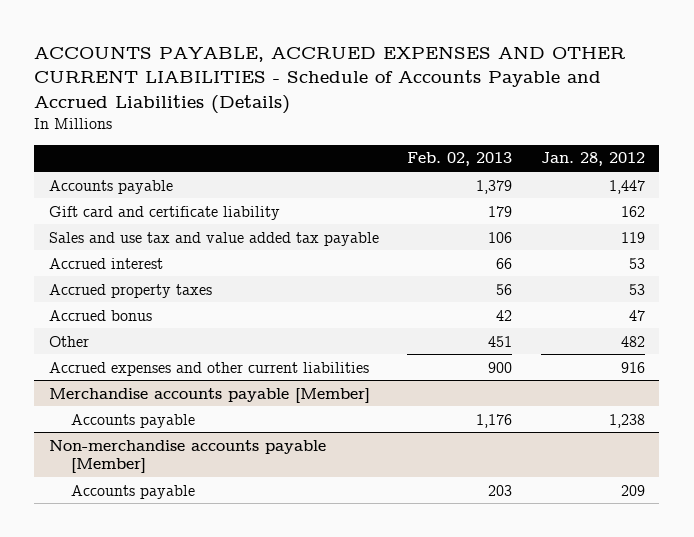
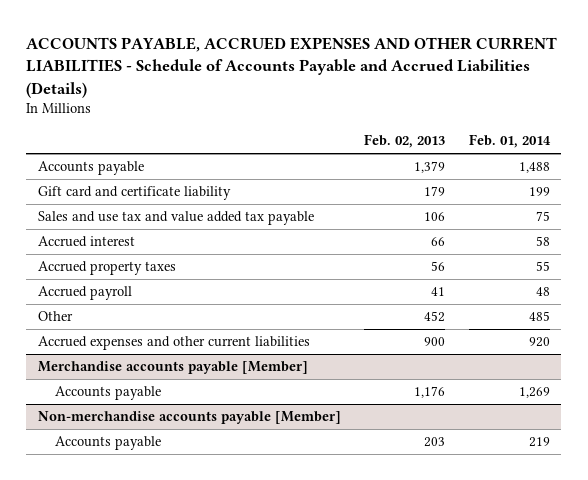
[541,152,646,167] Jan. 28, 2012 -> none
none -> [468,134,551,149] Feb. 01, 2014
[48,309,152,321] Accrued bonus -> none
none -> [37,286,132,301] Accrued payroll
[488,335,513,347] 451 -> [424,311,446,323] 452

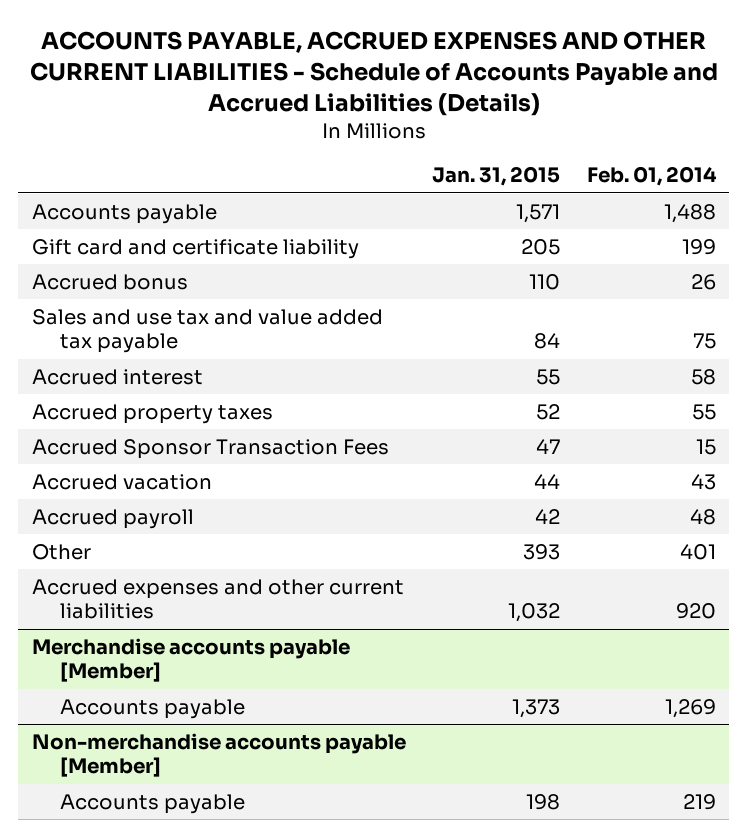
[364,134,446,149] Feb. 02, 2013 -> none
none -> [432,166,561,187] Jan. 31, 2015
none -> [31,273,188,290] Accrued bonus
none -> [31,438,389,459] Accrued Sponsor Transaction Fees
none -> [31,473,212,490] Accrued vacation
[528,311,550,322] 485 -> [679,543,716,560] 401

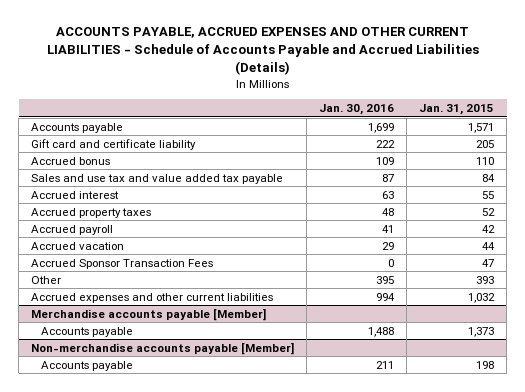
[586,166,717,187] Feb. 01, 2014 -> none
none -> [319,104,395,116] Jan. 30, 2016
[31,473,212,490] Accrued vacation -> [31,241,125,250] Accrued vacation
[31,438,389,459] Accrued Sponsor Transaction Fees -> [31,258,214,269] Accrued Sponsor Transaction Fees

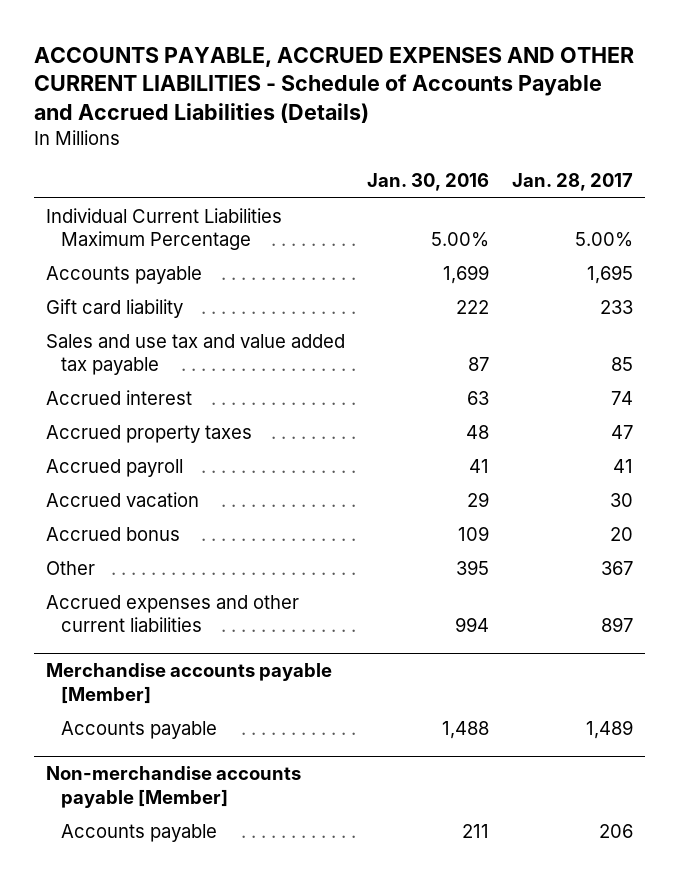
[419,104,495,116] Jan. 31, 2015 -> none
none -> [512,173,634,192] Jan. 28, 2017
none -> [45,207,282,251] Individual Current Liabilities Maximum Percentage
[31,138,197,150] Gift card and certificate liability -> [45,298,183,318] Gift card liability
[31,258,214,269] Accrued Sponsor Transaction Fees -> none
[31,156,111,165] Accrued bonus -> [45,526,180,541] Accrued bonus

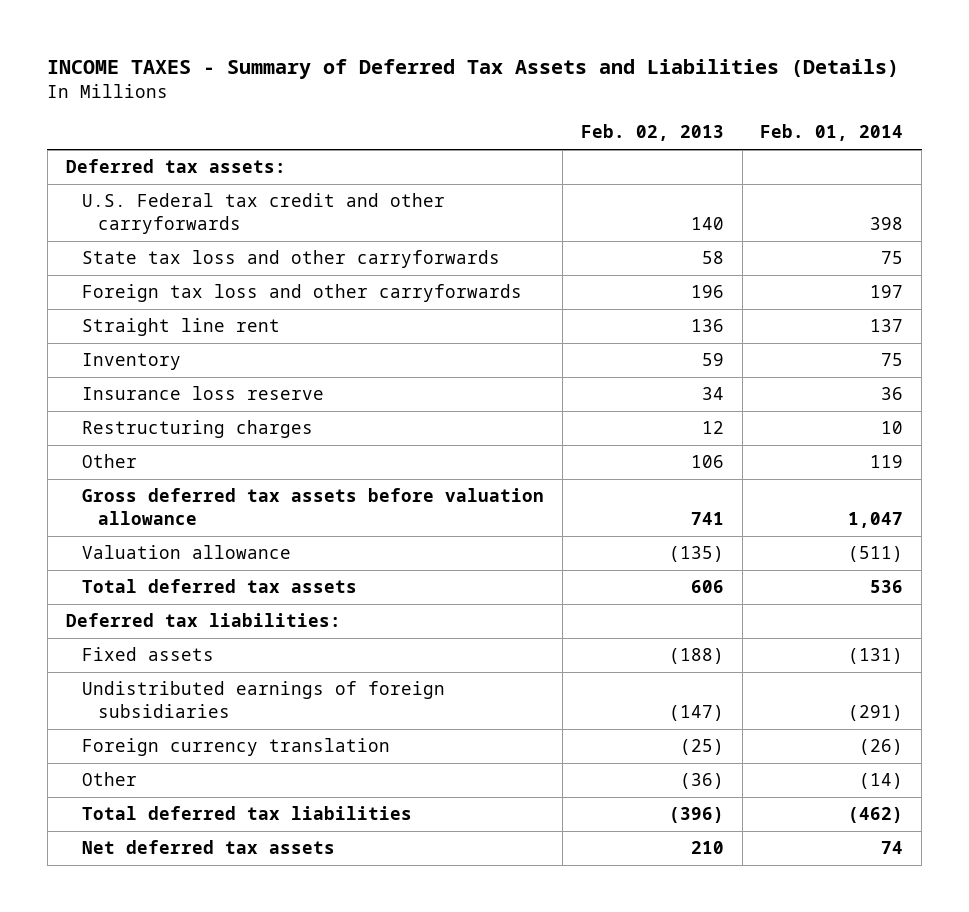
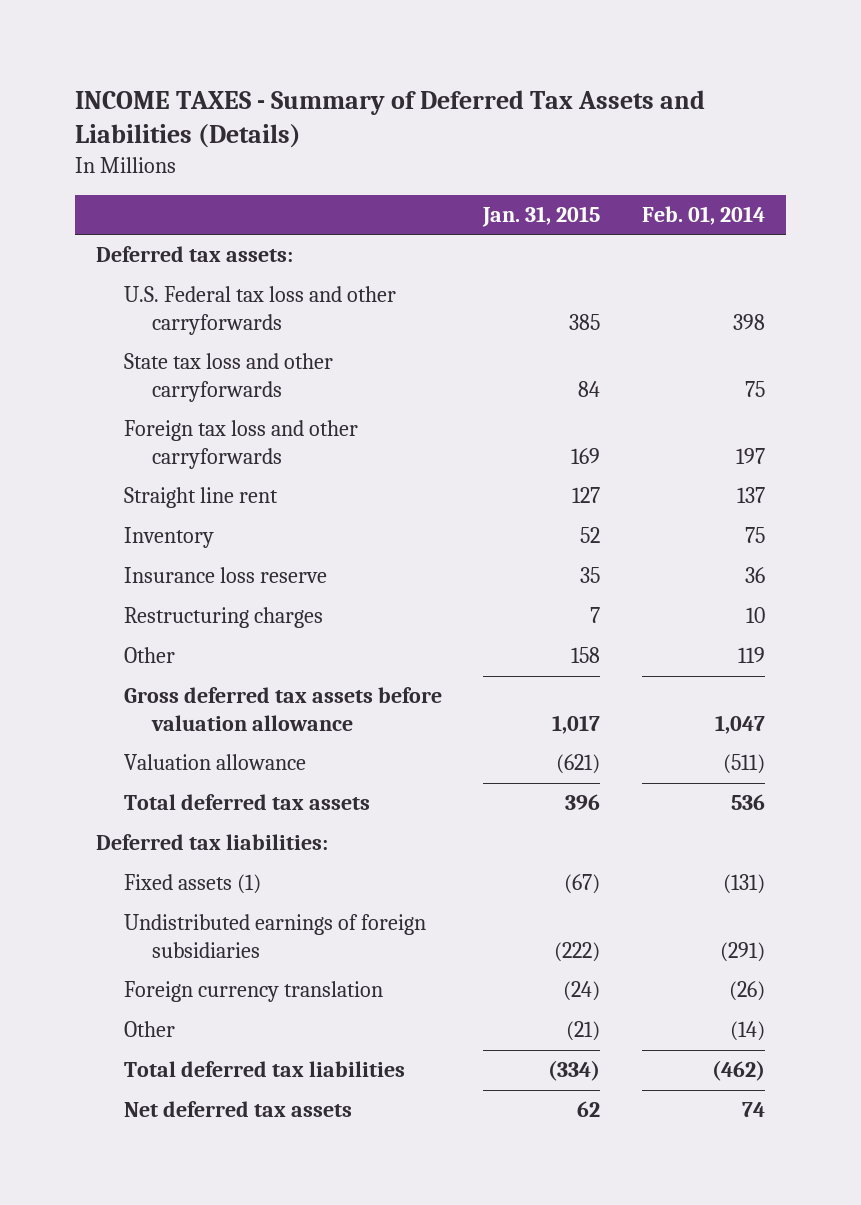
[580,124,724,142] Feb. 02, 2013 -> none
none -> [482,206,601,228] Jan. 31, 2015
[81,193,445,234] U.S. Federal tax credit and other carryforwards -> [123,286,396,335] U.S. Federal tax loss and other carryforwards
[81,647,214,662] Fixed assets -> [123,874,261,895] Fixed assets (1)

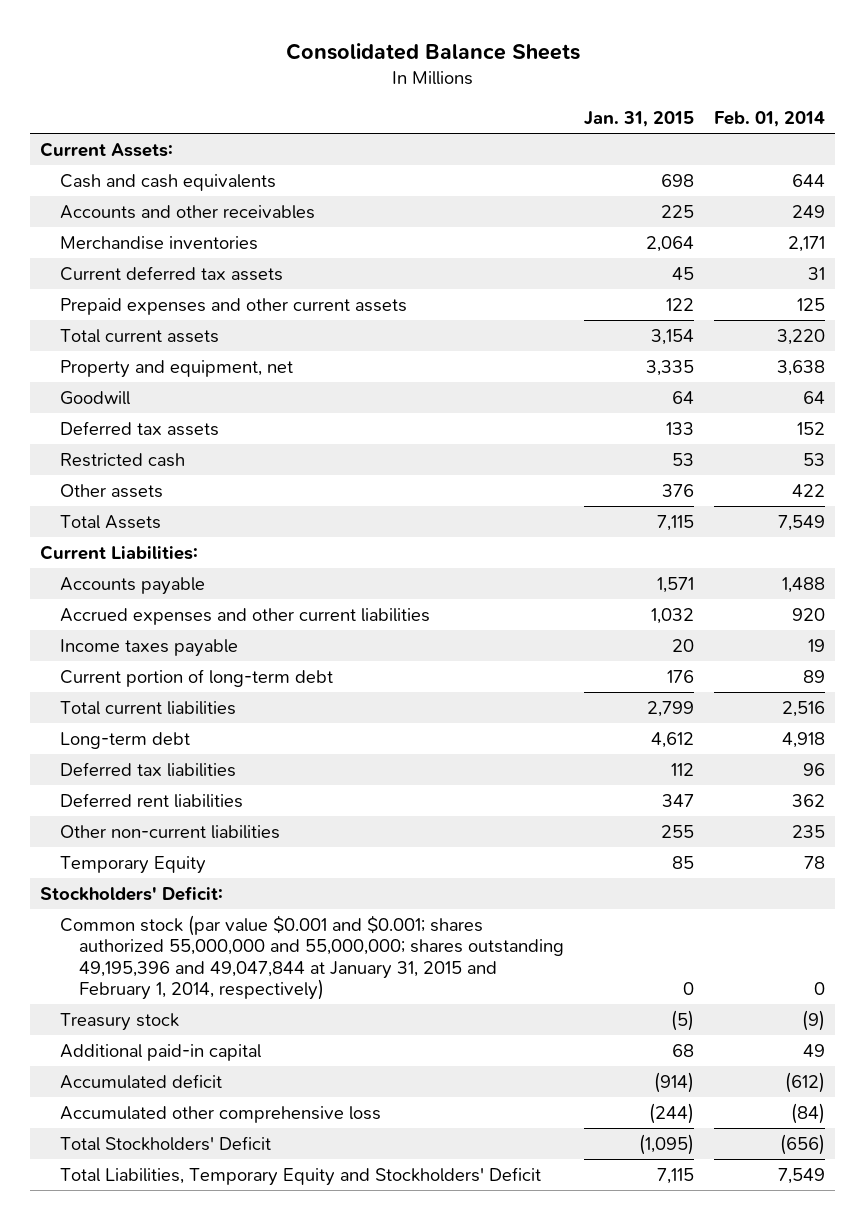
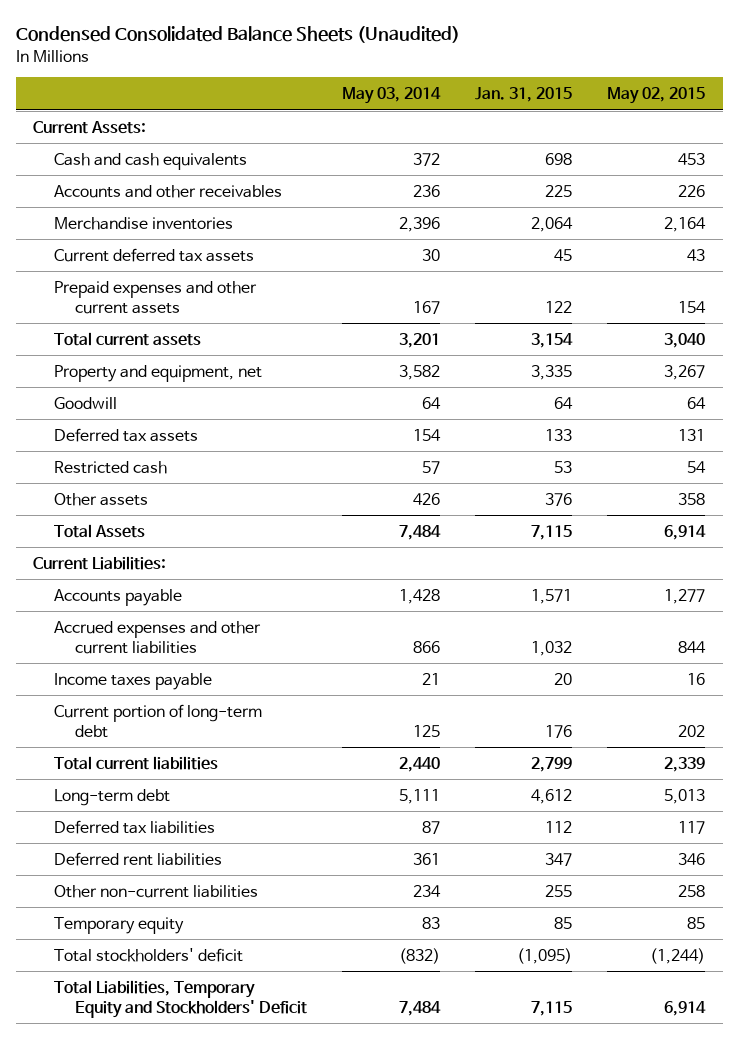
[285,42,580,60] Consolidated Balance Sheets -> [15,26,460,44] Condensed Consolidated Balance Sheets (Unaudited)
[714,110,826,127] Feb. 01, 2014 -> none
none -> [341,87,441,105] May 03, 2014
none -> [607,87,706,105] May 02, 2015
[40,885,224,901] Stockholders' Deficit: -> none
[59,914,565,1001] Common stock (par value $0.001 and $0.001; shares authorized 55,000,000 and 55,000,000; shares outstanding 49,195,396 and 49,047,844 at January 31, 2015 and February 1, 2014, respectively) -> none
[59,1012,179,1031] Treasury stock -> none
[59,1043,261,1061] Additional paid-in capital -> none
[59,1073,222,1089] Accumulated deficit -> none
[59,1105,381,1123] Accumulated other comprehensive loss -> none
[59,855,206,874] Temporary Equity -> [54,916,185,934] Temporary equity
[59,1135,271,1151] Total Stockholders' Deficit -> [54,947,244,962] Total stockholders' deficit

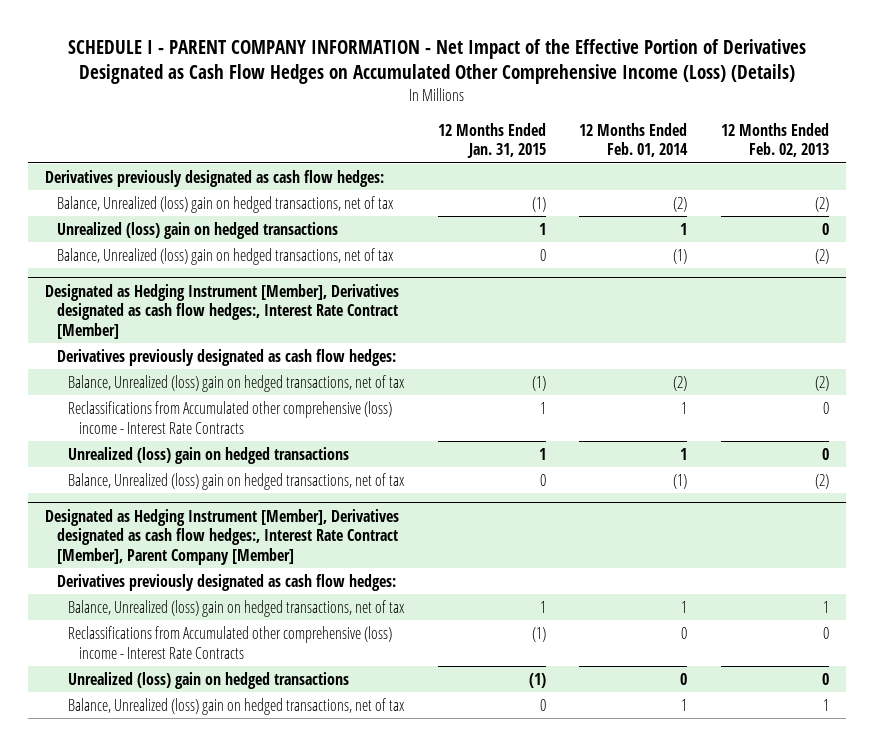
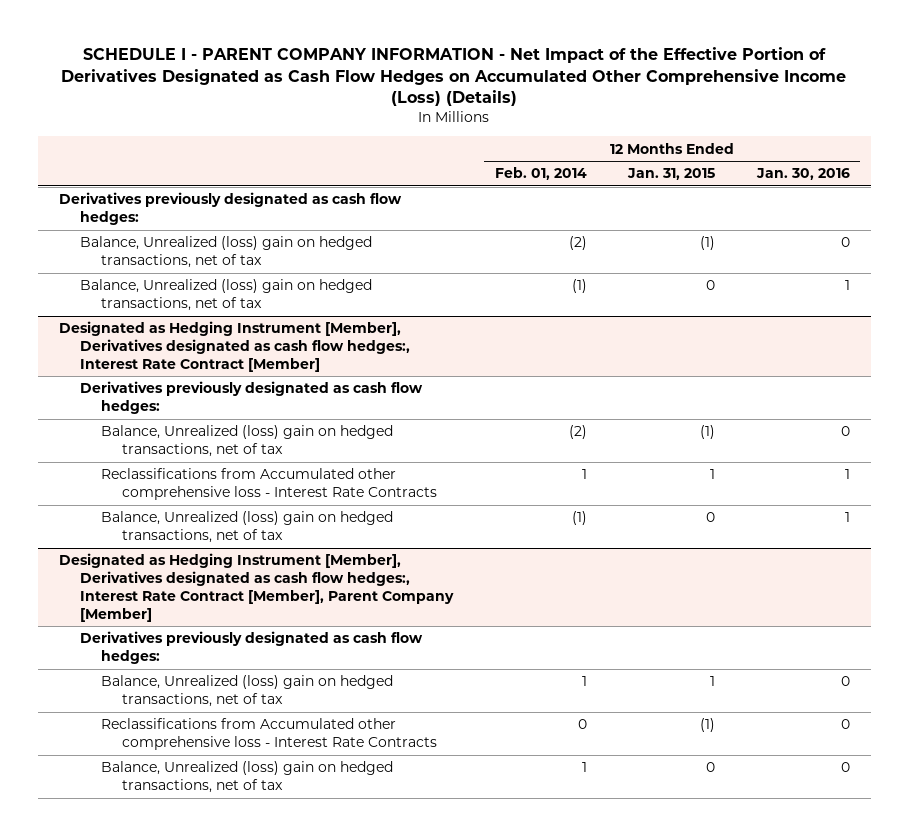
[720,122,829,158] 12 Months Ended Feb. 02, 2013 -> none
none -> [755,168,850,181] Jan. 30, 2016
[56,221,338,239] Unrealized (loss) gain on hedged transactions -> none
[67,446,349,464] Unrealized (loss) gain on hedged transactions -> none
[67,400,392,434] Reclassifications from Accumulated other comprehensive (loss) income - Interest Rate Contracts -> [100,468,437,501] Reclassifications from Accumulated other comprehensive loss - Interest Rate Contracts
[67,671,349,689] Unrealized (loss) gain on hedged transactions -> none
[67,625,392,659] Reclassifications from Accumulated other comprehensive (loss) income - Interest Rate Contracts -> [100,718,437,751] Reclassifications from Accumulated other comprehensive loss - Interest Rate Contracts

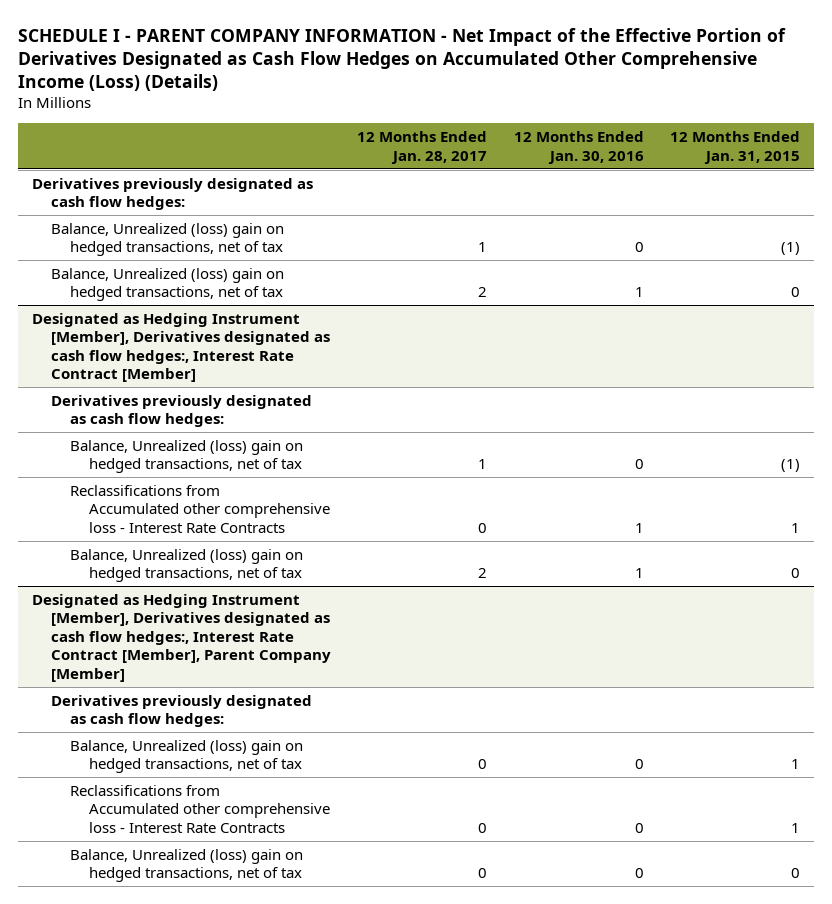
[494,167,587,181] Feb. 01, 2014 -> none
none -> [357,131,488,164] 12 Months Ended Jan. 28, 2017
[700,718,716,733] (1) -> [791,822,801,833] 1

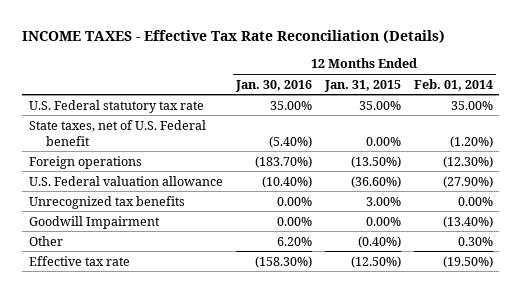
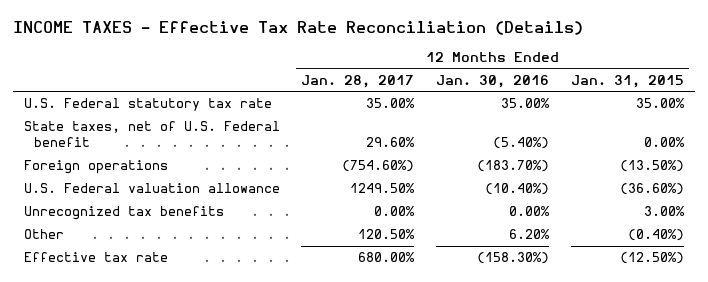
[413,78,493,91] Feb. 01, 2014 -> none
none -> [301,74,415,88] Jan. 28, 2017
[28,215,160,229] Goodwill Impairment -> none

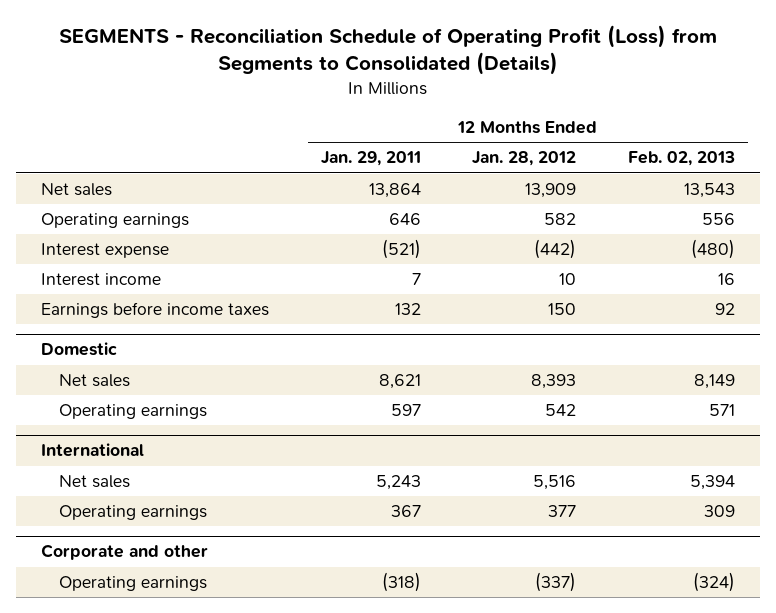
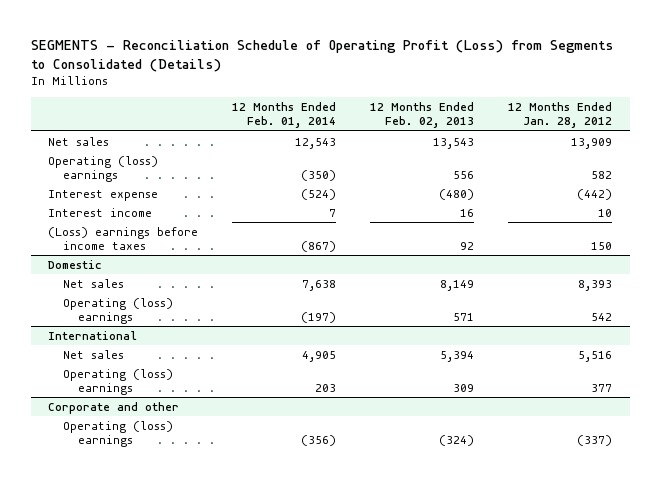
[320,151,421,167] Jan. 29, 2011 -> none
none -> [231,101,336,129] 12 Months Ended Feb. 01, 2014
[41,213,190,229] Operating earnings -> [47,155,158,183] Operating (loss) earnings
[41,302,270,319] Earnings before income taxes -> [47,226,198,251] (Loss) earnings before income taxes
[58,404,207,420] Operating earnings -> [62,297,173,325] Operating (loss) earnings
[58,505,207,521] Operating earnings -> [62,368,173,396] Operating (loss) earnings
[58,576,207,592] Operating earnings -> [62,420,173,448] Operating (loss) earnings

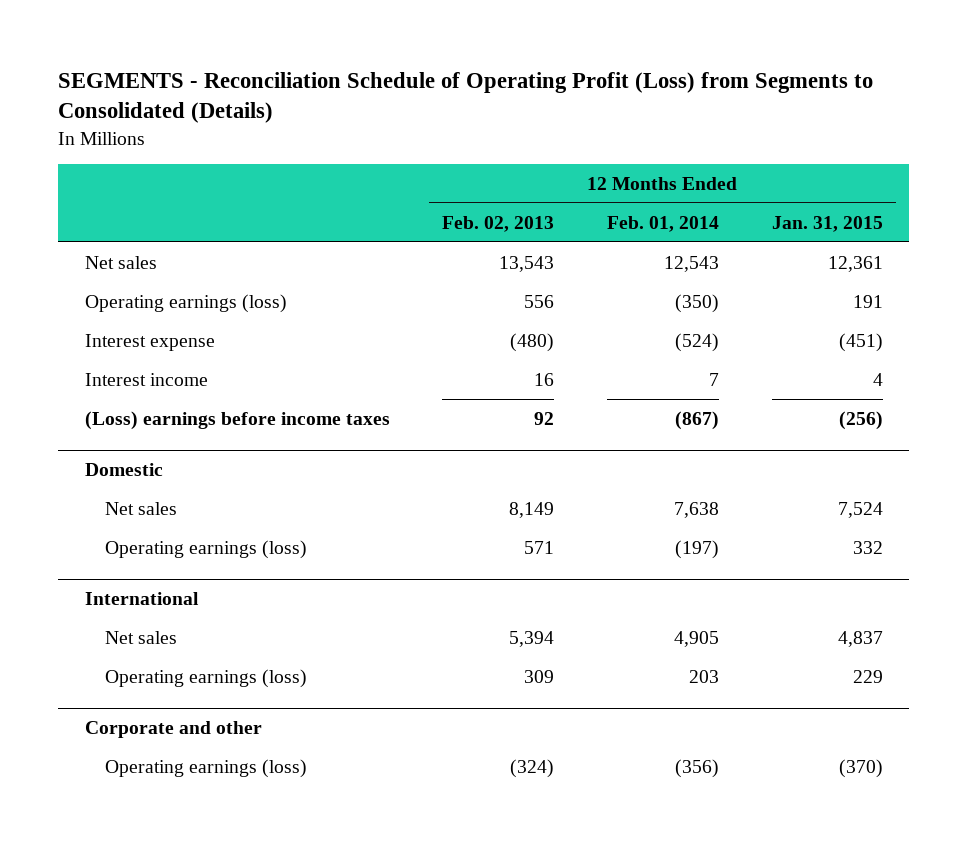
[508,101,613,129] 12 Months Ended Jan. 28, 2012 -> none
none -> [771,215,883,232] Jan. 31, 2015
[47,155,158,183] Operating (loss) earnings -> [84,293,287,313] Operating earnings (loss)
[62,297,173,325] Operating (loss) earnings -> [105,539,308,559] Operating earnings (loss)
[62,368,173,396] Operating (loss) earnings -> [105,668,308,688] Operating earnings (loss)
[62,420,173,448] Operating (loss) earnings -> [105,758,308,778] Operating earnings (loss)

